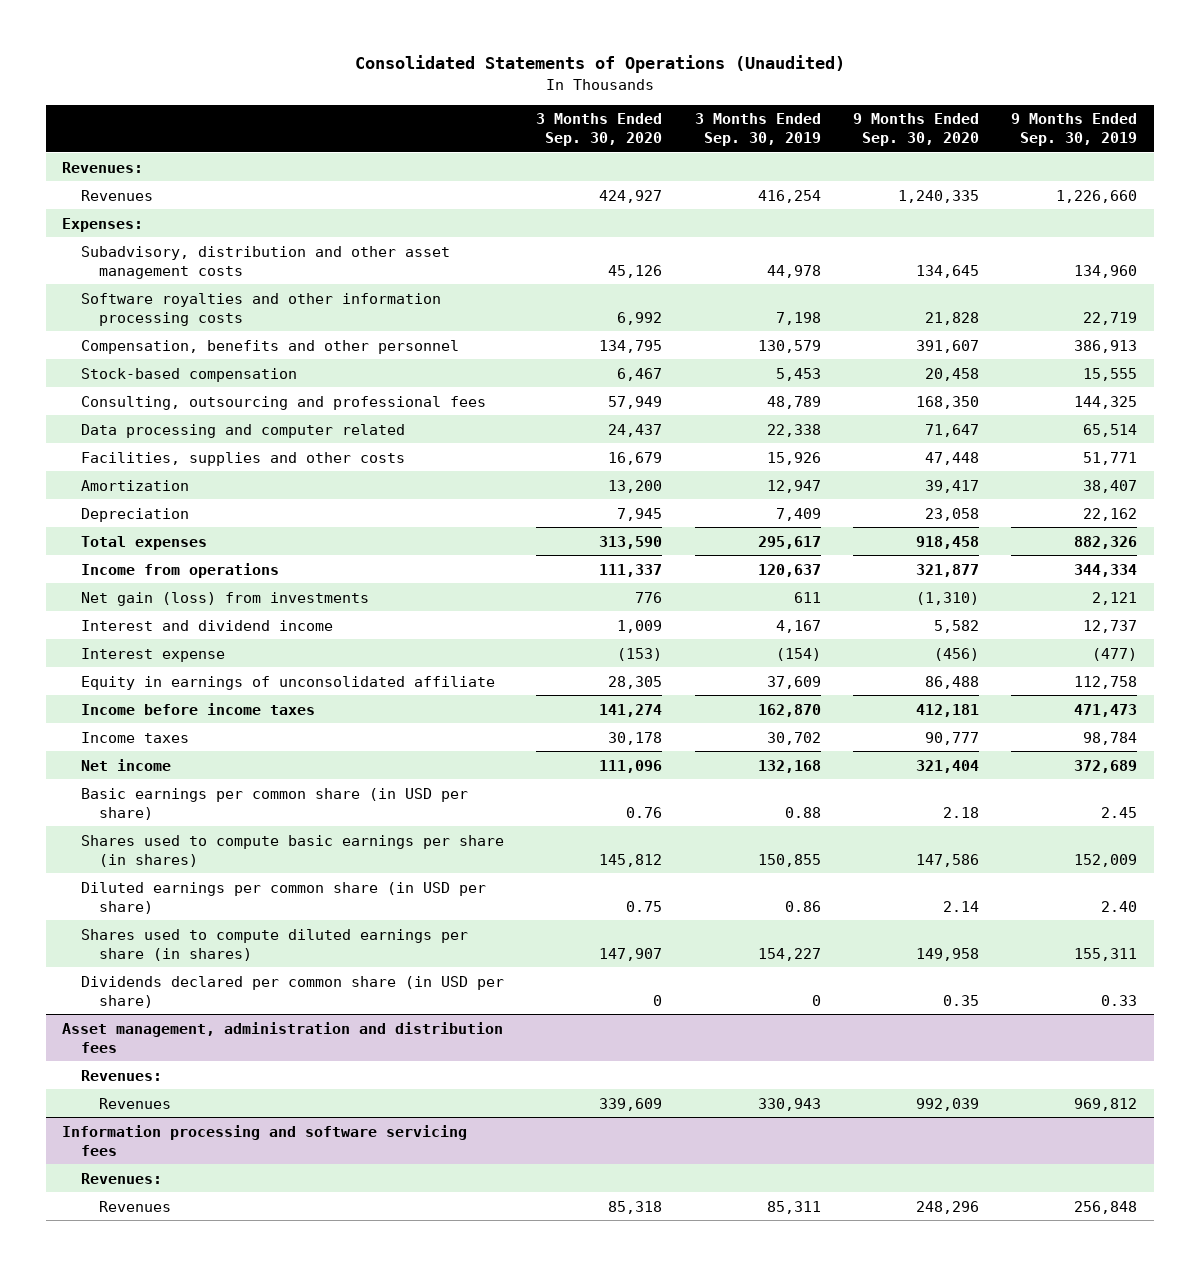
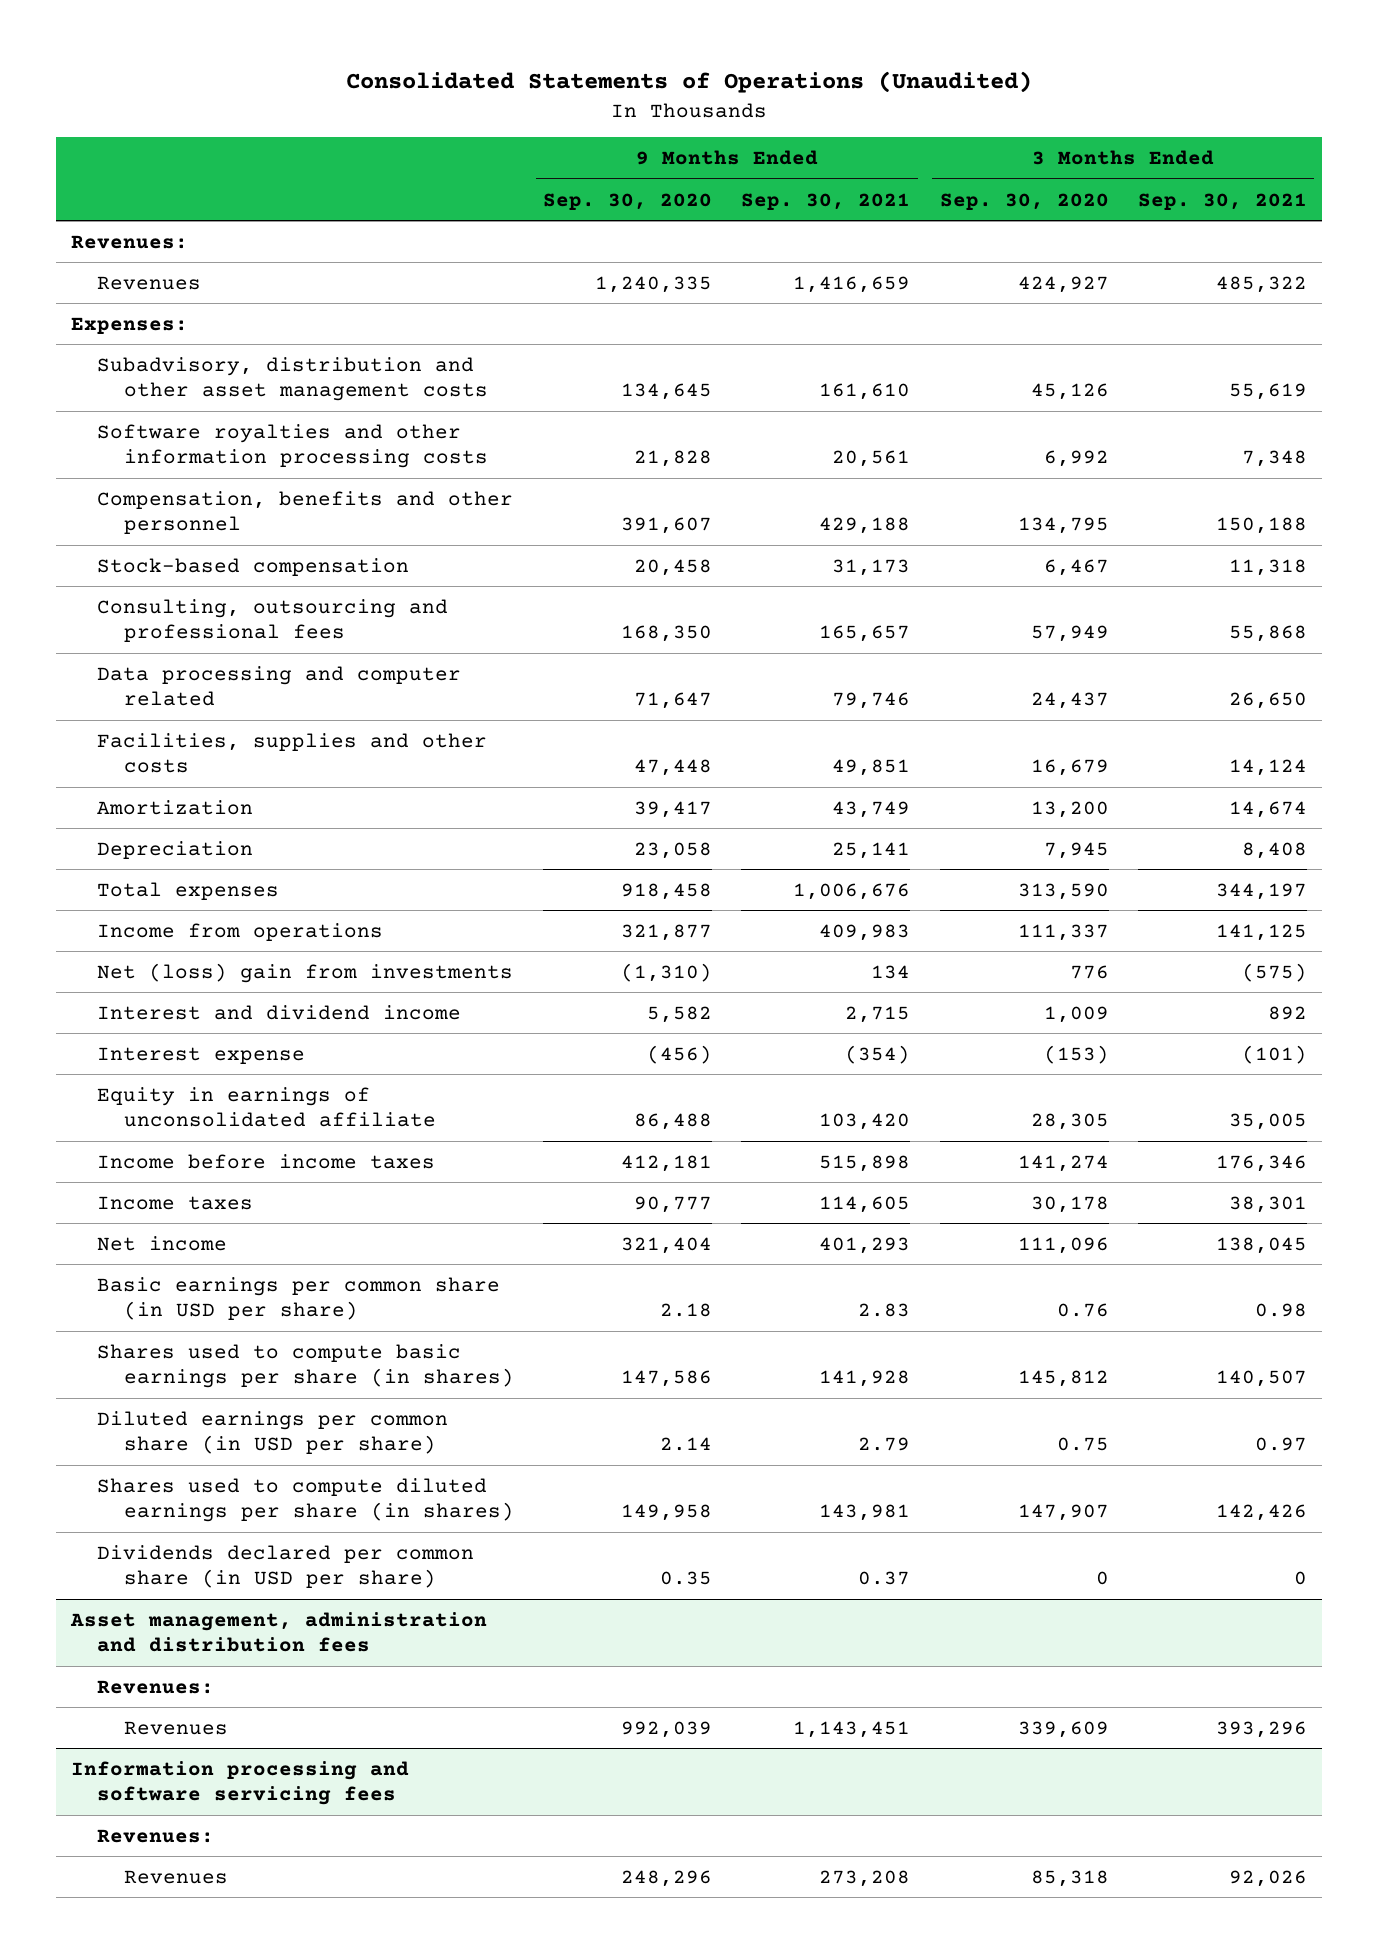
[694,113,821,147] 3 Months Ended Sep. 30, 2019 -> none
[1011,113,1138,147] 9 Months Ended Sep. 30, 2019 -> none
none -> [741,192,911,210] Sep. 30, 2021
none -> [1137,192,1307,210] Sep. 30, 2021
[80,591,369,606] Net gain (loss) from investments -> [97,962,514,983] Net (loss) gain from investments

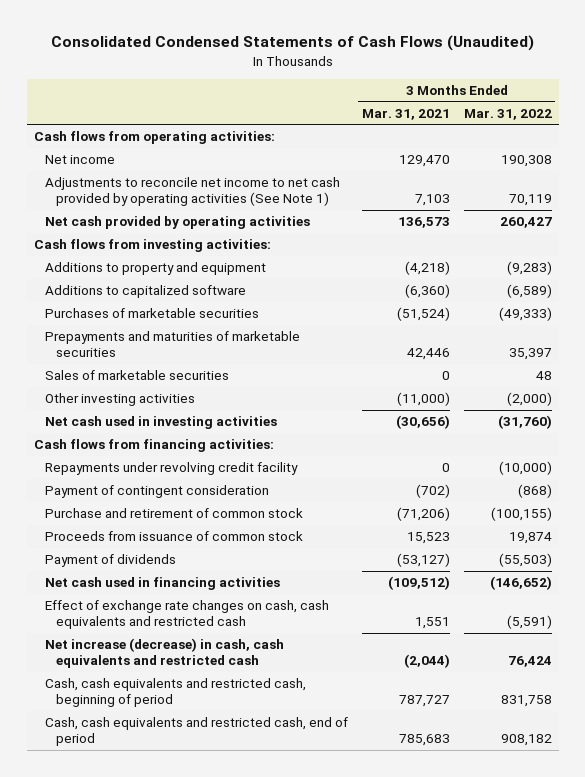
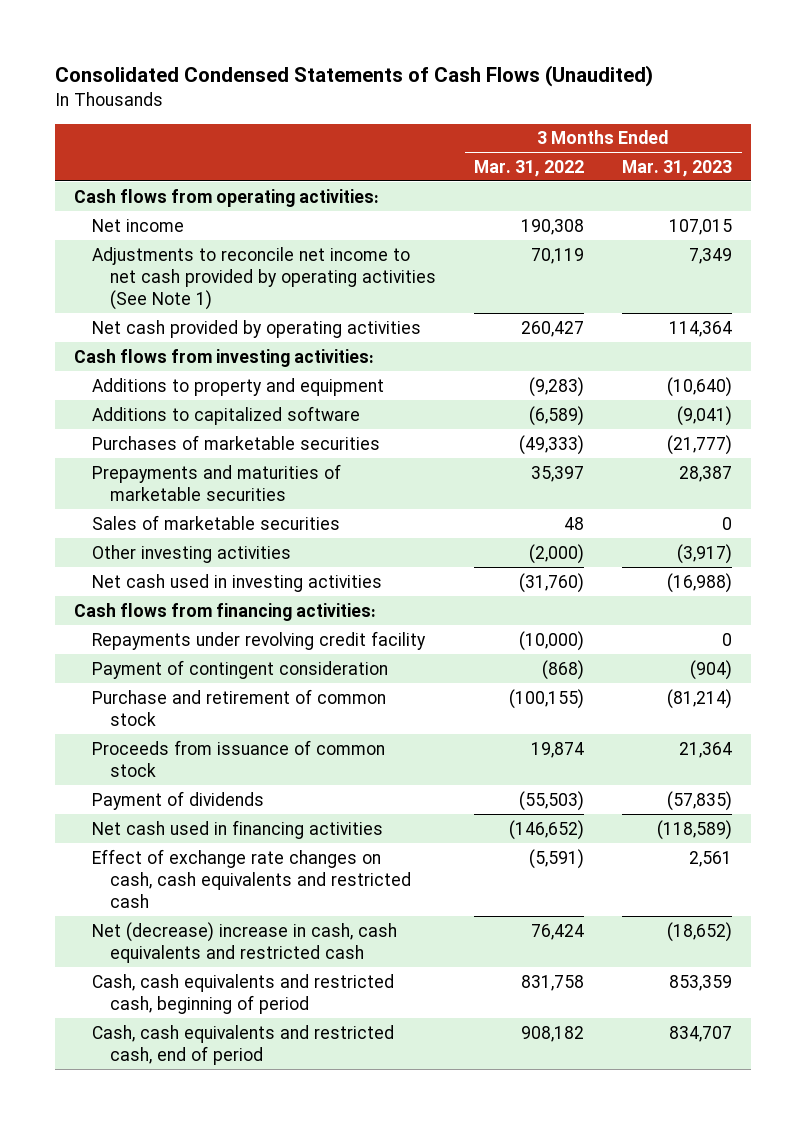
[361,108,450,120] Mar. 31, 2021 -> none
none -> [622,159,733,177] Mar. 31, 2023
[45,638,285,669] Net increase (decrease) in cash, cash equivalents and restricted cash -> [92,921,398,963] Net (decrease) increase in cash, cash equivalents and restricted cash

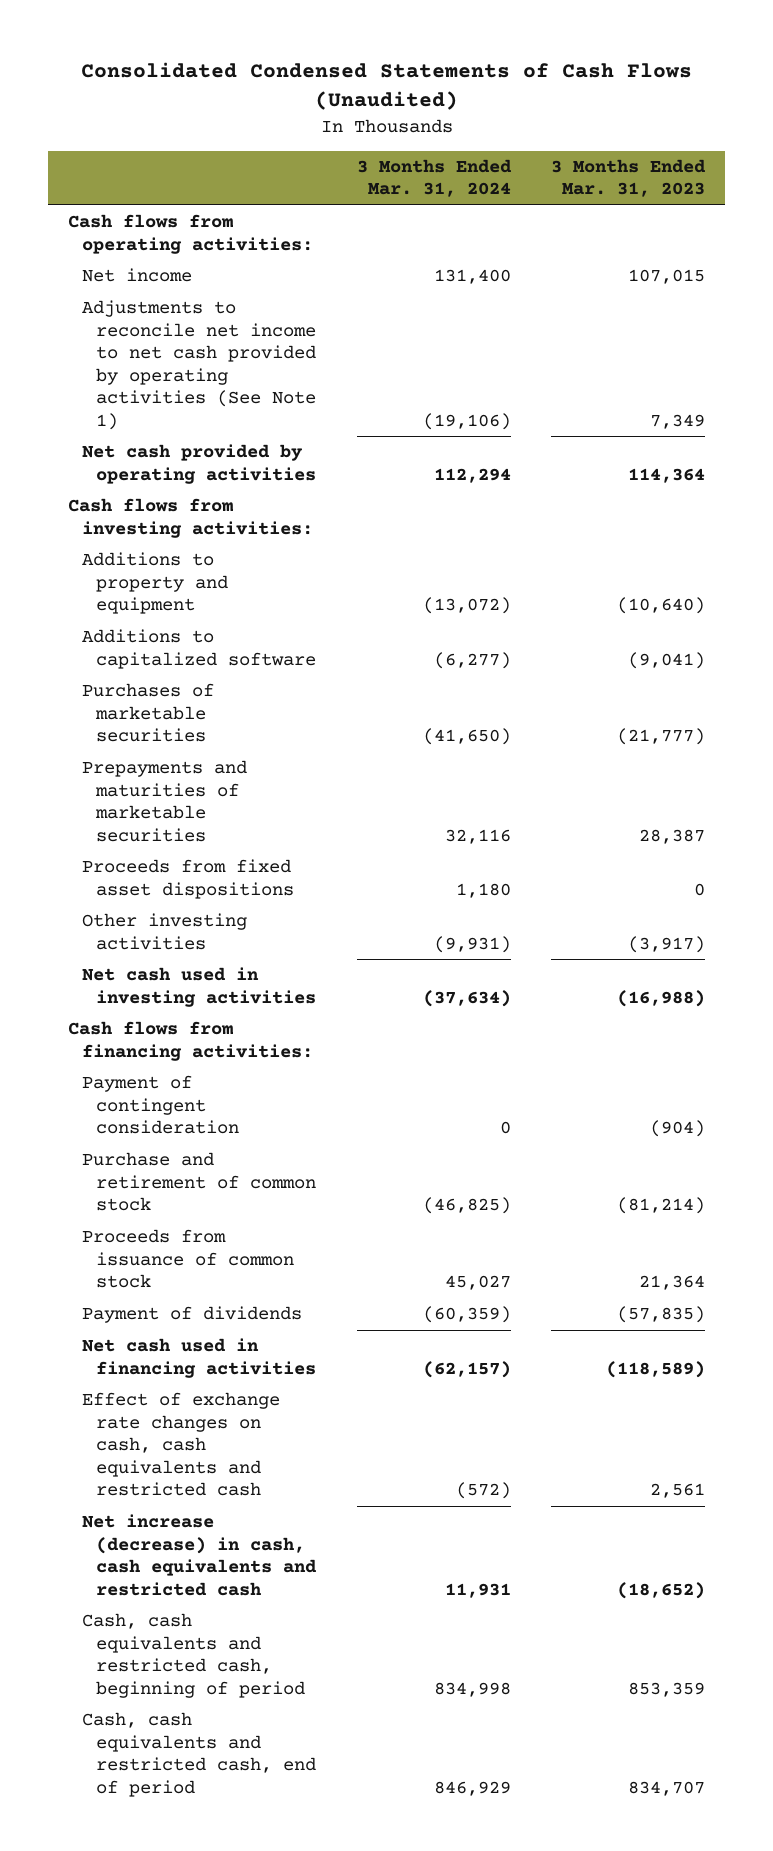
[474,159,585,177] Mar. 31, 2022 -> none
none -> [356,158,512,198] 3 Months Ended Mar. 31, 2024
[92,514,341,530] Sales of marketable securities -> none
none -> [82,859,295,899] Proceeds from fixed asset dispositions
[92,630,427,650] Repayments under revolving credit facility -> none
[92,921,398,963] Net (decrease) increase in cash, cash equivalents and restricted cash -> [82,1514,318,1596] Net increase (decrease) in cash, cash equivalents and restricted cash

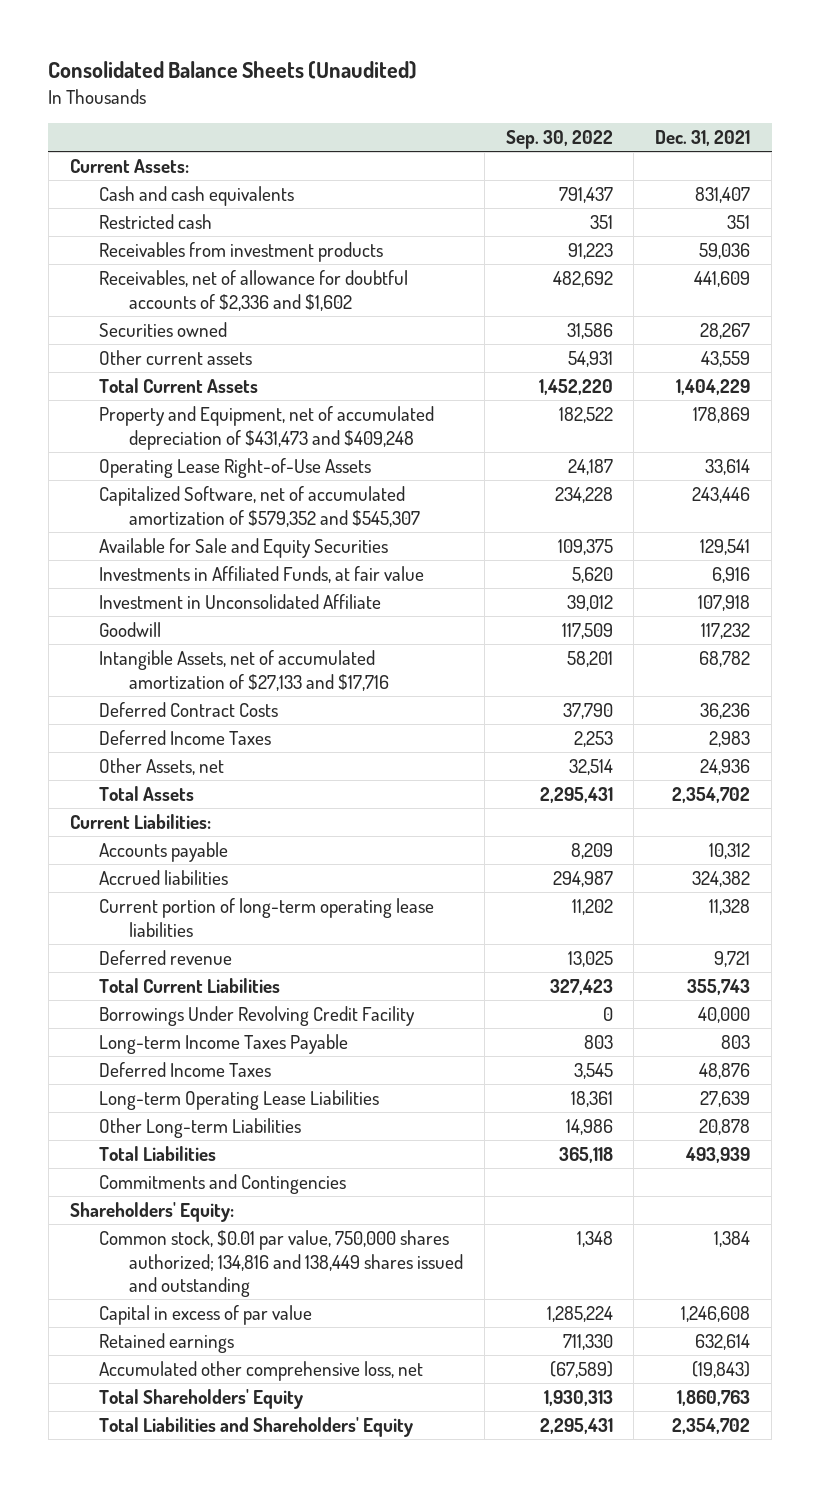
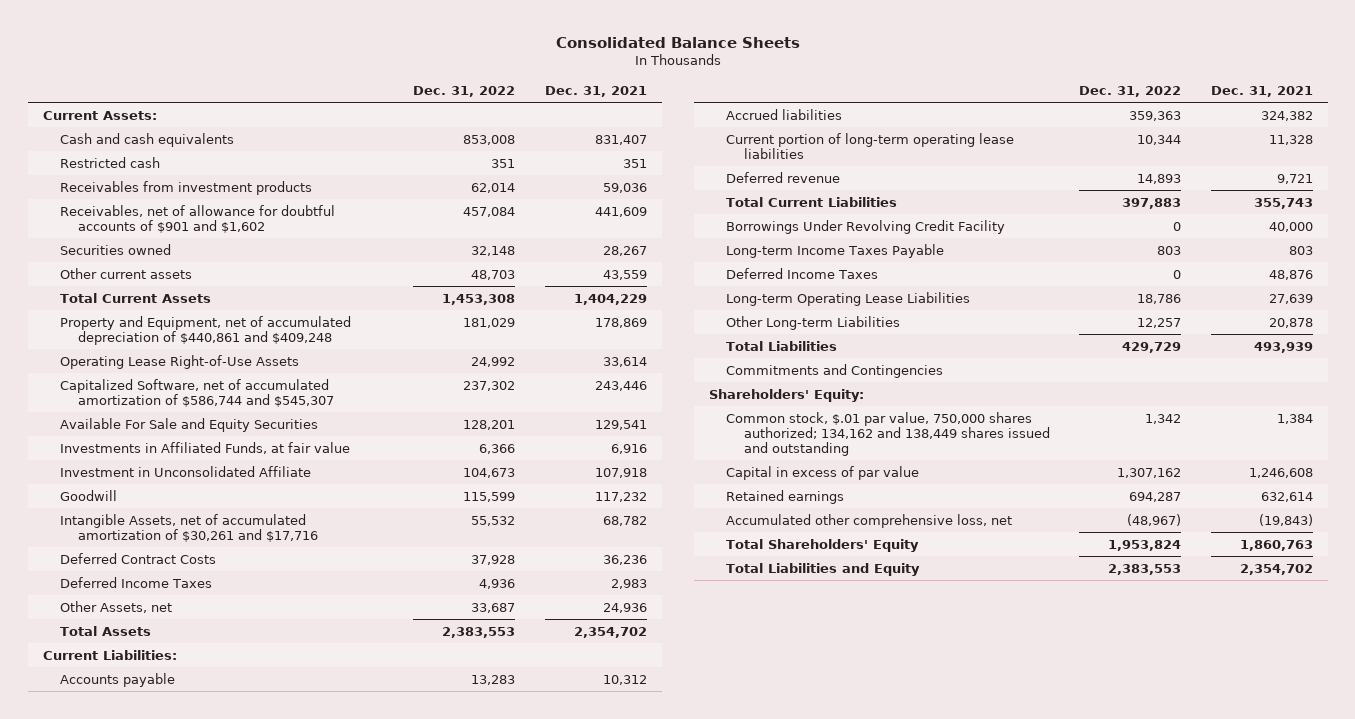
[48,60,418,79] Consolidated Balance Sheets (Unaudited) -> [555,36,800,48] Consolidated Balance Sheets
[505,130,613,150] Sep. 30, 2022 -> none
none -> [413,85,516,97] Dec. 31, 2022
[99,270,409,311] Receivables, net of allowance for doubtful accounts of $2,336 and $1,602 -> [60,204,336,233] Receivables, net of allowance for doubtful accounts of $901 and $1,602
[99,406,435,450] Property and Equipment, net of accumulated depreciation of $431,473 and $409,248 -> [60,315,352,345] Property and Equipment, net of accumulated depreciation of $440,861 and $409,248
[99,486,420,527] Capitalized Software, net of accumulated amortization of $579,352 and $545,307 -> [60,378,334,407] Capitalized Software, net of accumulated amortization of $586,744 and $545,307
[99,538,389,559] Available for Sale and Equity Securities -> [60,417,319,432] Available For Sale and Equity Securities
[99,650,389,691] Intangible Assets, net of accumulated amortization of $27,133 and $17,716 -> [60,513,318,542] Intangible Assets, net of accumulated amortization of $30,261 and $17,716
[99,1230,463,1298] Common stock, $0.01 par value, 750,000 shares authorized; 134,816 and 138,449 shares issued and outstanding -> [726,411,1050,456] Common stock, $.01 par value, 750,000 shares authorized; 134,162 and 138,449 shares issued and outstanding
[99,1417,414,1438] Total Liabilities and Shareholders' Equity -> [726,562,921,576] Total Liabilities and Equity

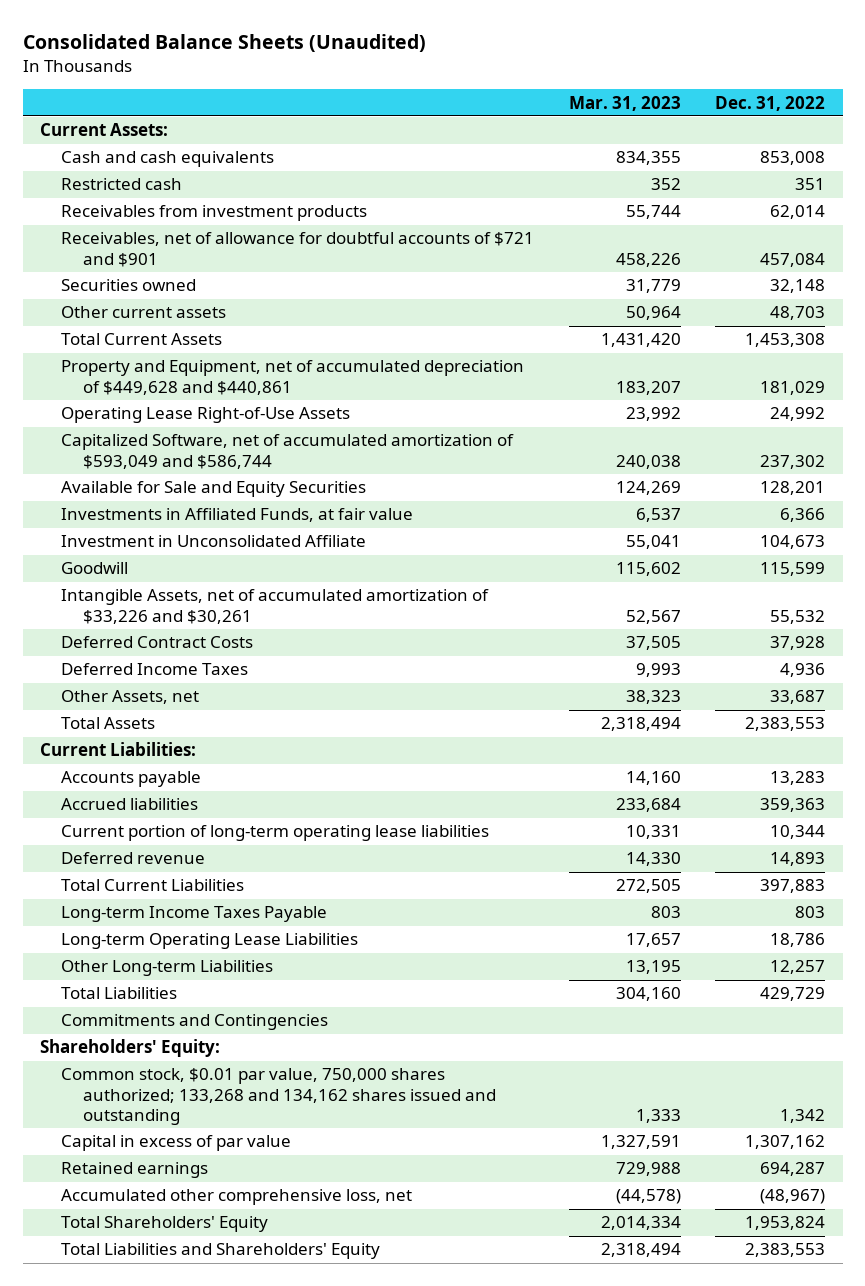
[555,36,800,48] Consolidated Balance Sheets -> [22,34,426,53] Consolidated Balance Sheets (Unaudited)
[544,85,647,97] Dec. 31, 2021 -> none
none -> [568,95,681,111] Mar. 31, 2023
[60,204,336,233] Receivables, net of allowance for doubtful accounts of $901 and $1,602 -> [61,232,535,267] Receivables, net of allowance for doubtful accounts of $721 and $901
[60,315,352,345] Property and Equipment, net of accumulated depreciation of $440,861 and $409,248 -> [61,360,525,395] Property and Equipment, net of accumulated depreciation of $449,628 and $440,861
[60,378,334,407] Capitalized Software, net of accumulated amortization of $586,744 and $545,307 -> [61,434,515,469] Capitalized Software, net of accumulated amortization of $593,049 and $586,744
[60,417,319,432] Available For Sale and Equity Securities -> [61,481,367,498] Available for Sale and Equity Securities
[60,513,318,542] Intangible Assets, net of accumulated amortization of $30,261 and $17,716 -> [61,589,490,624] Intangible Assets, net of accumulated amortization of $33,226 and $30,261
[726,219,1006,234] Borrowings Under Revolving Credit Facility -> none
[726,267,879,279] Deferred Income Taxes -> none
[726,411,1050,456] Common stock, $.01 par value, 750,000 shares authorized; 134,162 and 138,449 shares issued and outstanding -> [61,1068,497,1125] Common stock, $0.01 par value, 750,000 shares authorized; 133,268 and 134,162 shares issued and outstanding
[726,562,921,576] Total Liabilities and Equity -> [61,1243,381,1260] Total Liabilities and Shareholders' Equity

